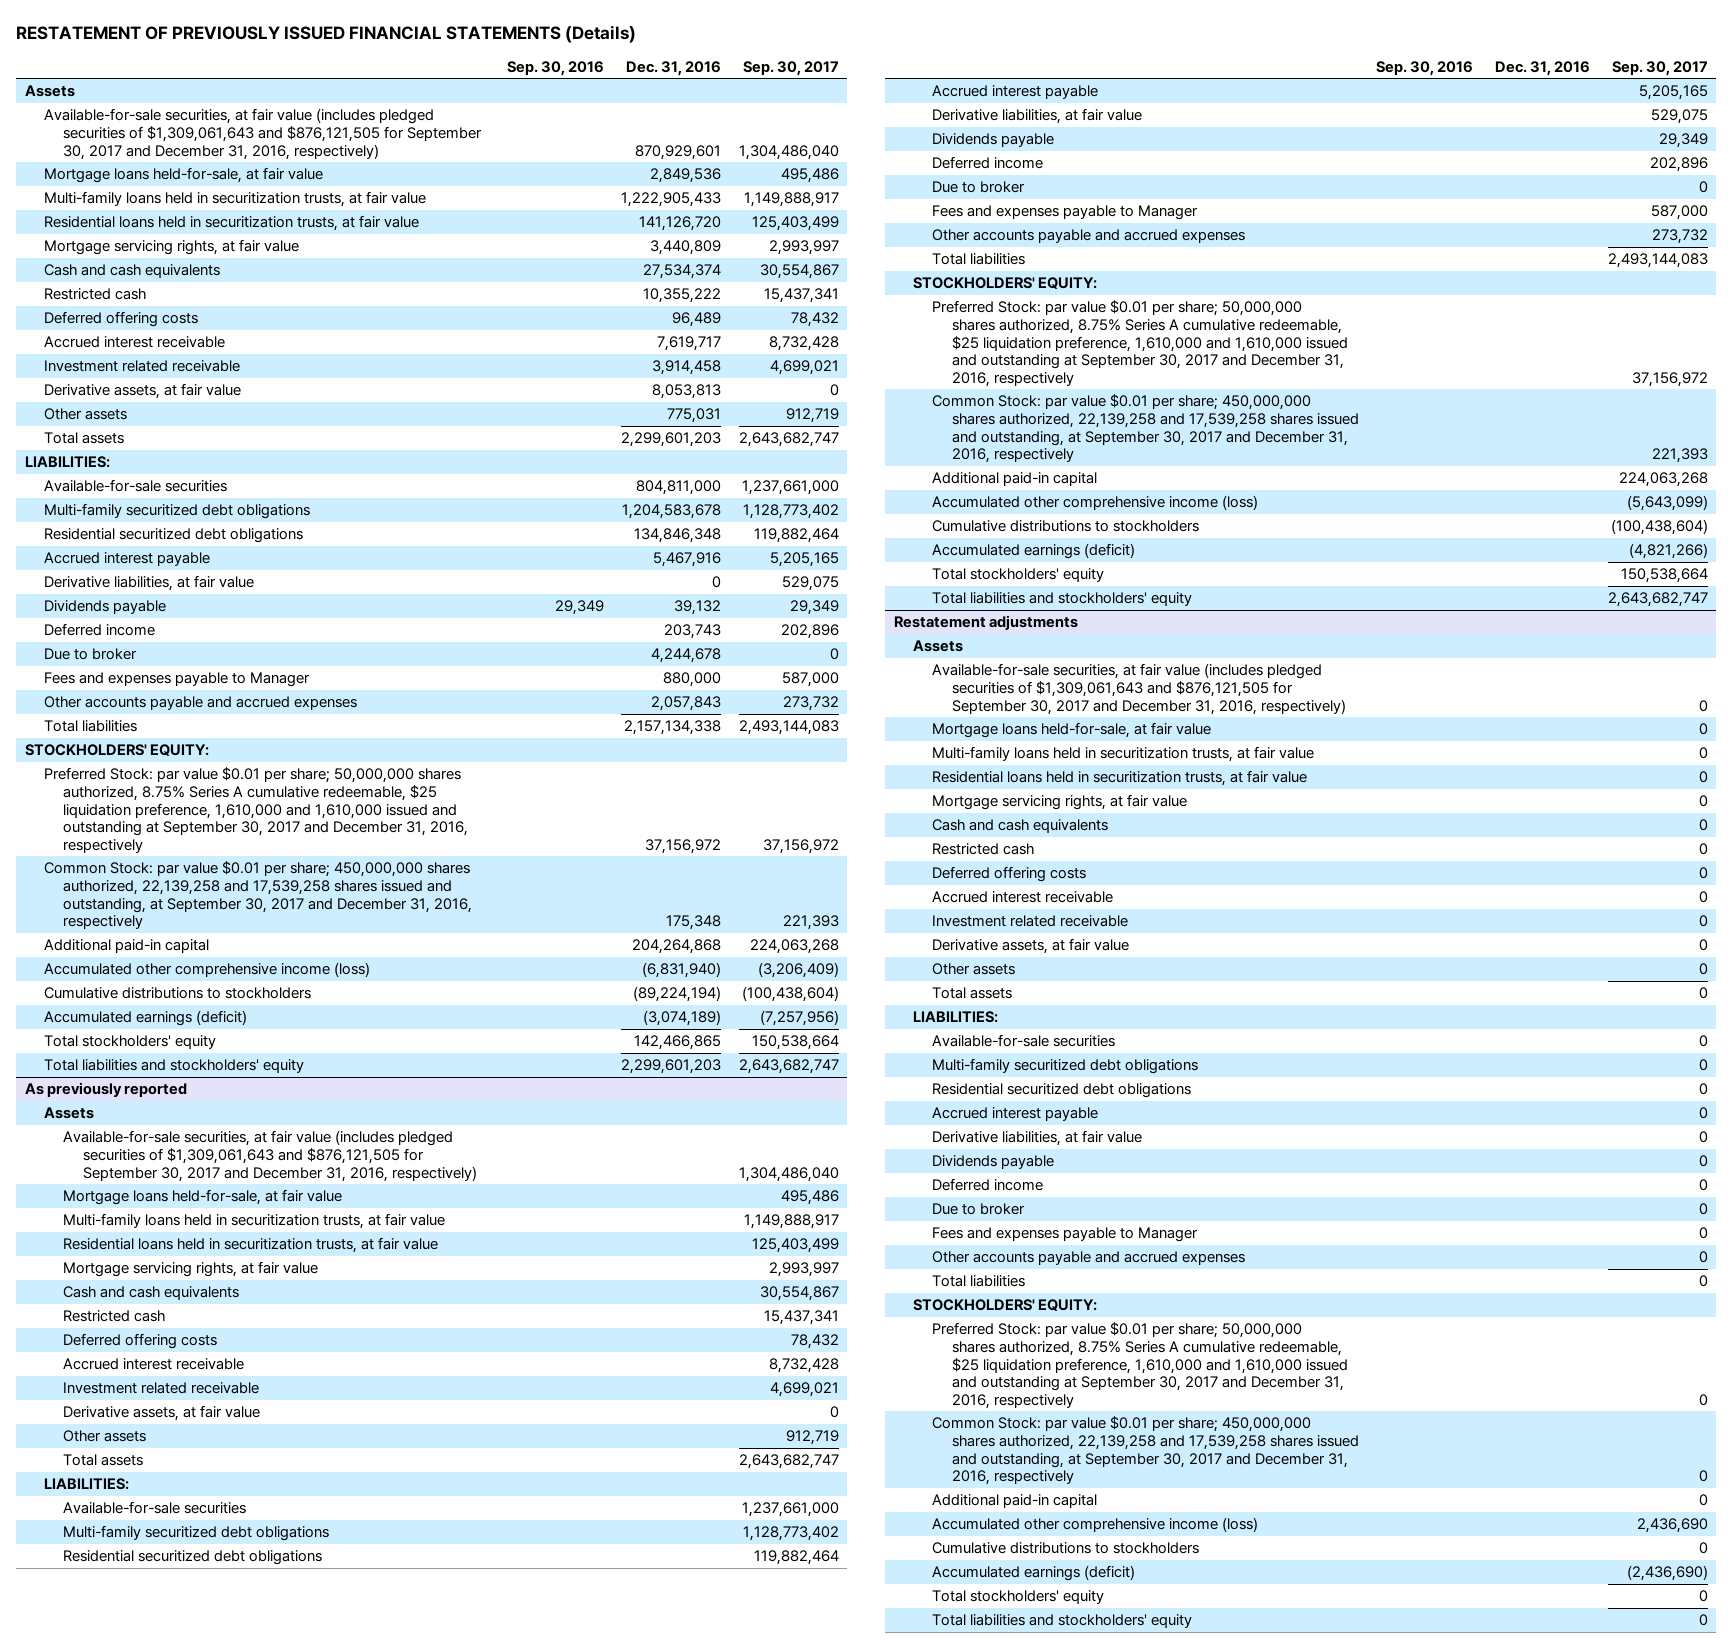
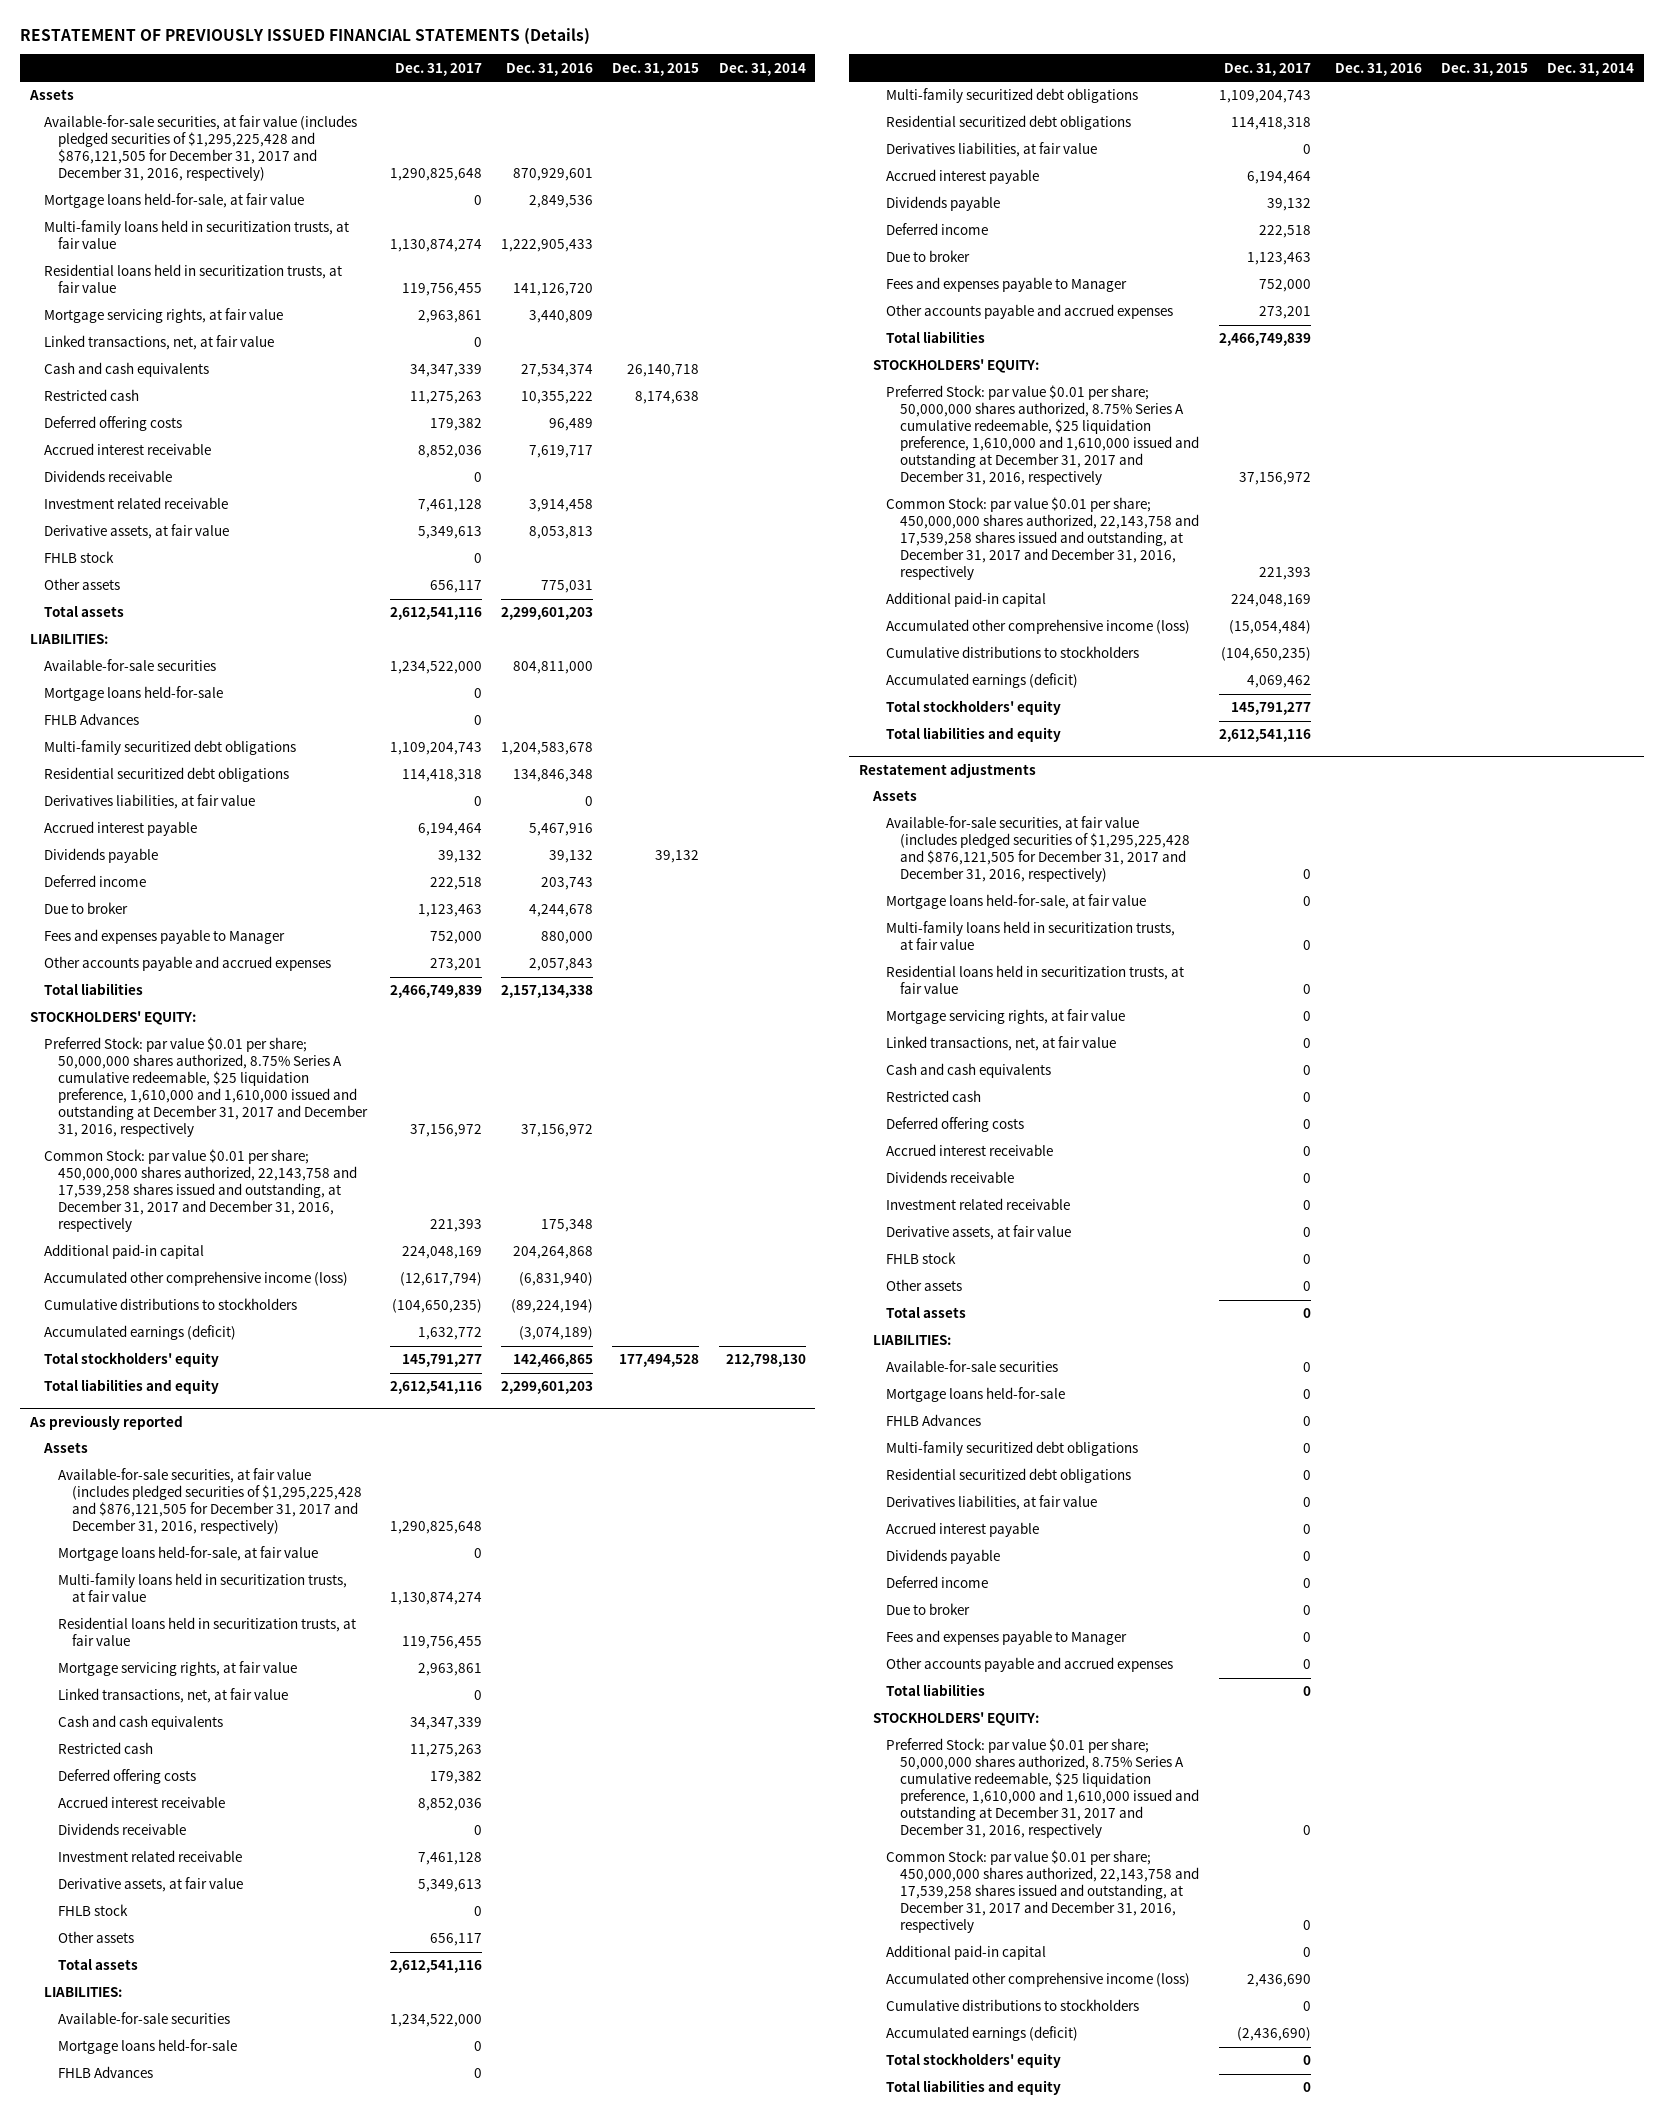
[506,60,604,76] Sep. 30, 2016 -> none
[742,60,839,76] Sep. 30, 2017 -> none
none -> [394,62,482,76] Dec. 31, 2017
none -> [612,62,700,76] Dec. 31, 2015
none -> [718,62,806,76] Dec. 31, 2014
[43,108,483,160] Available-for-sale securities, at fair value (includes pledged securities of $1,309,061,643 and $876,121,505 for September 30, 2017 and December 31, 2016, respectively) -> [43,115,357,182] Available-for-sale securities, at fair value (includes pledged securities of $1,295,225,428 and $876,121,505 for December 31, 2017 and December 31, 2016, respectively)
none -> [43,335,274,351] Linked transactions, net, at fair value
none -> [43,470,172,483] Dividends receivable
none -> [43,551,114,564] FHLB stock
none -> [43,686,223,702] Mortgage loans held-for-sale
none -> [43,713,139,726] FHLB Advances
none -> [43,794,255,810] Derivatives liabilities, at fair value
[43,575,254,592] Derivative liabilities, at fair value -> none
[43,767,469,853] Preferred Stock: par value $0.01 per share; 50,000,000 shares authorized, 8.75% Series A cumulative redeemable, $25 liquidation preference, 1,610,000 and 1,610,000 issued and outstanding at September 30, 2017 and December 31, 2016, respectively -> [43,1037,368,1138] Preferred Stock: par value $0.01 per share; 50,000,000 shares authorized, 8.75% Series A cumulative redeemable, $25 liquidation preference, 1,610,000 and 1,610,000 issued and outstanding at December 31, 2017 and December 31, 2016, respectively
[43,861,473,930] Common Stock: par value $0.01 per share; 450,000,000 shares authorized, 22,139,258 and 17,539,258 shares issued and outstanding, at September 30, 2017 and December 31, 2016, respectively -> [43,1149,357,1233] Common Stock: par value $0.01 per share; 450,000,000 shares authorized, 22,143,758 and 17,539,258 shares issued and outstanding, at December 31, 2017 and December 31, 2016, respectively
[43,1059,304,1074] Total liabilities and stockholders' equity -> [43,1379,219,1395] Total liabilities and equity
[63,1130,477,1182] Available-for-sale securities, at fair value (includes pledged securities of $1,309,061,643 and $876,121,505 for September 30, 2017 and December 31, 2016, respectively) -> [57,1468,362,1535] Available-for-sale securities, at fair value (includes pledged securities of $1,295,225,428 and $876,121,505 for December 31, 2017 and December 31, 2016, respectively)
none -> [57,1688,288,1704] Linked transactions, net, at fair value
none -> [57,1823,186,1836] Dividends receivable
none -> [57,1904,128,1917] FHLB stock
none -> [57,2039,237,2055] Mortgage loans held-for-sale
none -> [57,2066,153,2079] FHLB Advances
none -> [886,142,1098,158] Derivatives liabilities, at fair value
[932,108,1143,125] Derivative liabilities, at fair value -> none
[932,300,1348,387] Preferred Stock: par value $0.01 per share; 50,000,000 shares authorized, 8.75% Series A cumulative redeemable, $25 liquidation preference, 1,610,000 and 1,610,000 issued and outstanding at September 30, 2017 and December 31, 2016, respectively -> [886,385,1200,486] Preferred Stock: par value $0.01 per share; 50,000,000 shares authorized, 8.75% Series A cumulative redeemable, $25 liquidation preference, 1,610,000 and 1,610,000 issued and outstanding at December 31, 2017 and December 31, 2016, respectively
[932,394,1359,464] Common Stock: par value $0.01 per share; 450,000,000 shares authorized, 22,139,258 and 17,539,258 shares issued and outstanding, at September 30, 2017 and December 31, 2016, respectively -> [886,497,1200,581] Common Stock: par value $0.01 per share; 450,000,000 shares authorized, 22,143,758 and 17,539,258 shares issued and outstanding, at December 31, 2017 and December 31, 2016, respectively
[932,592,1193,607] Total liabilities and stockholders' equity -> [886,727,1062,743] Total liabilities and equity
[932,663,1346,715] Available-for-sale securities, at fair value (includes pledged securities of $1,309,061,643 and $876,121,505 for September 30, 2017 and December 31, 2016, respectively) -> [886,816,1191,883] Available-for-sale securities, at fair value (includes pledged securities of $1,295,225,428 and $876,121,505 for December 31, 2017 and December 31, 2016, respectively)
none -> [886,1036,1117,1052] Linked transactions, net, at fair value
none -> [886,1171,1015,1184] Dividends receivable
none -> [886,1252,957,1265] FHLB stock
none -> [886,1387,1066,1403] Mortgage loans held-for-sale
none -> [886,1414,982,1427] FHLB Advances
none -> [886,1495,1098,1511] Derivatives liabilities, at fair value
[932,1130,1143,1147] Derivative liabilities, at fair value -> none
[932,1322,1348,1409] Preferred Stock: par value $0.01 per share; 50,000,000 shares authorized, 8.75% Series A cumulative redeemable, $25 liquidation preference, 1,610,000 and 1,610,000 issued and outstanding at September 30, 2017 and December 31, 2016, respectively -> [886,1738,1200,1839] Preferred Stock: par value $0.01 per share; 50,000,000 shares authorized, 8.75% Series A cumulative redeemable, $25 liquidation preference, 1,610,000 and 1,610,000 issued and outstanding at December 31, 2017 and December 31, 2016, respectively
[932,1416,1359,1486] Common Stock: par value $0.01 per share; 450,000,000 shares authorized, 22,139,258 and 17,539,258 shares issued and outstanding, at September 30, 2017 and December 31, 2016, respectively -> [886,1850,1200,1934] Common Stock: par value $0.01 per share; 450,000,000 shares authorized, 22,143,758 and 17,539,258 shares issued and outstanding, at December 31, 2017 and December 31, 2016, respectively
[932,1614,1193,1629] Total liabilities and stockholders' equity -> [886,2080,1062,2096] Total liabilities and equity

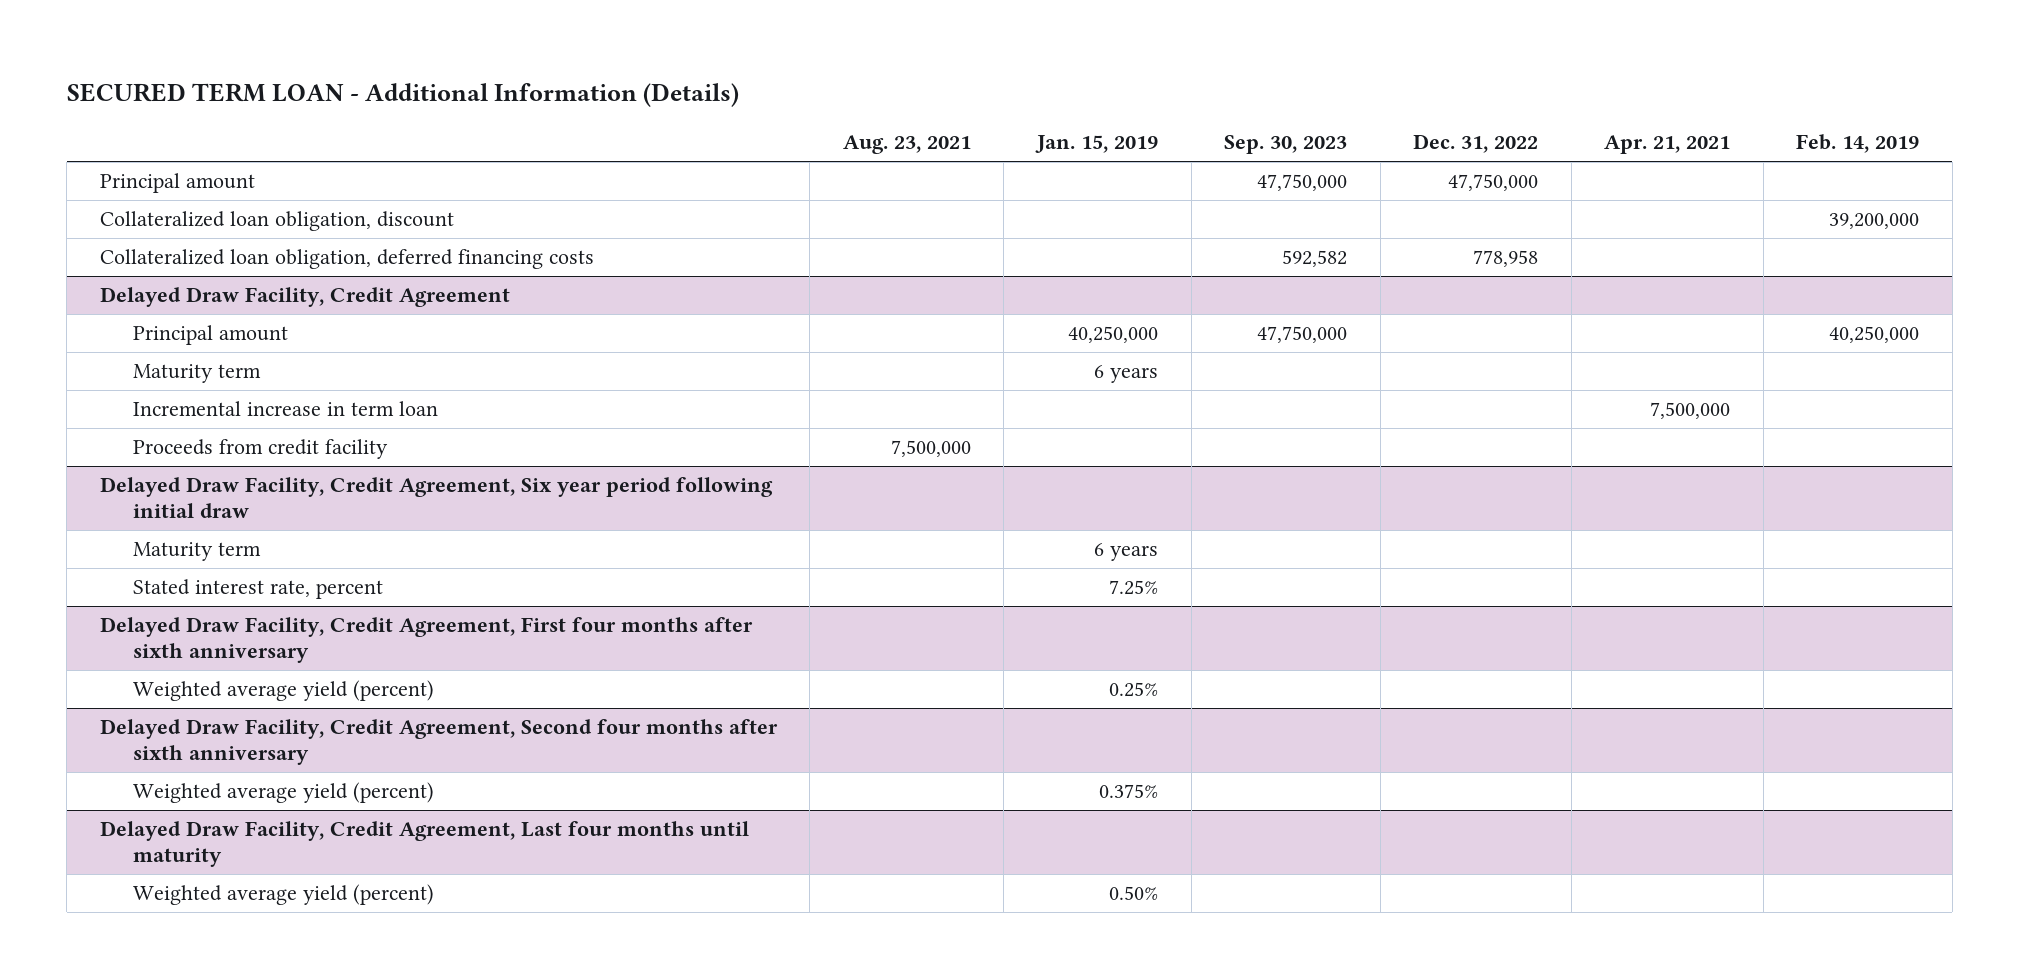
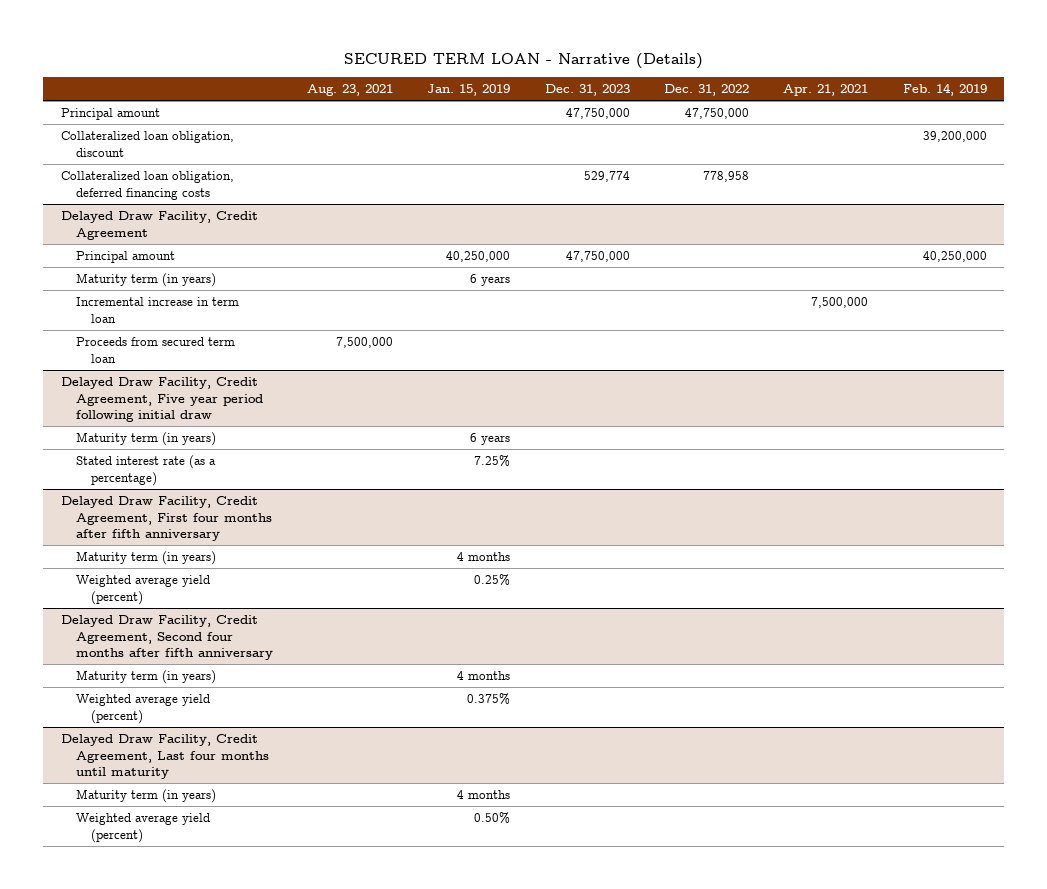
[66,83,739,108] SECURED TERM LOAN - Additional Information (Details) -> [343,52,703,69] SECURED TERM LOAN - Narrative (Details)
[1224,135,1348,155] Sep. 30, 2023 -> none
none -> [544,84,630,97] Dec. 31, 2023
[132,364,261,384] Maturity term -> [75,273,216,288] Maturity term (in years)
[132,439,388,460] Proceeds from credit facility -> [75,337,235,363] Proceeds from secured term loan
[99,477,773,519] Delayed Draw Facility, Credit Agreement, Six year period following initial draw -> [60,377,263,423] Delayed Draw Facility, Credit Agreement, Five year period following initial draw
[132,542,261,562] Maturity term -> [75,432,216,447] Maturity term (in years)
[132,579,383,600] Stated interest rate, percent -> [75,455,216,486] Stated interest rate (as a percentage)
[99,617,753,664] Delayed Draw Facility, Credit Agreement, First four months after sixth anniversary -> [60,496,272,542] Delayed Draw Facility, Credit Agreement, First four months after fifth anniversary
none -> [75,551,216,566] Maturity term (in years)
[99,719,778,766] Delayed Draw Facility, Credit Agreement, Second four months after sixth anniversary -> [60,615,273,661] Delayed Draw Facility, Credit Agreement, Second four months after fifth anniversary
none -> [75,670,216,685] Maturity term (in years)
none -> [75,789,216,804] Maturity term (in years)

